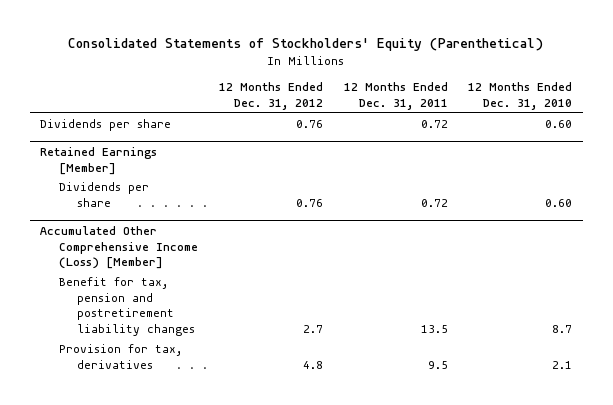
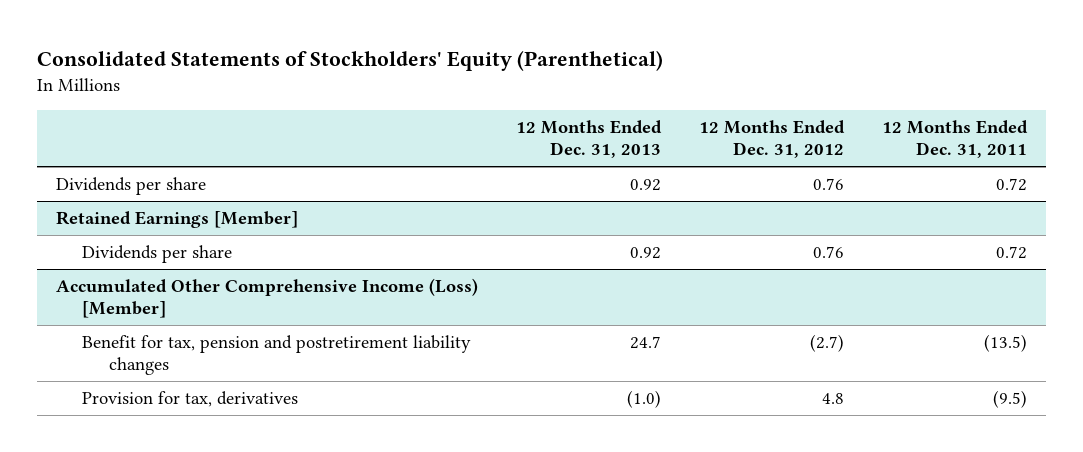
[468,82,573,110] 12 Months Ended Dec. 31, 2010 -> none
none -> [515,119,662,159] 12 Months Ended Dec. 31, 2013
[302,324,323,333] 2.7 -> [809,334,844,353] (2.7)
[420,324,448,333] 13.5 -> [983,334,1027,353] (13.5)
[427,360,448,369] 9.5 -> [992,390,1027,409] (9.5)

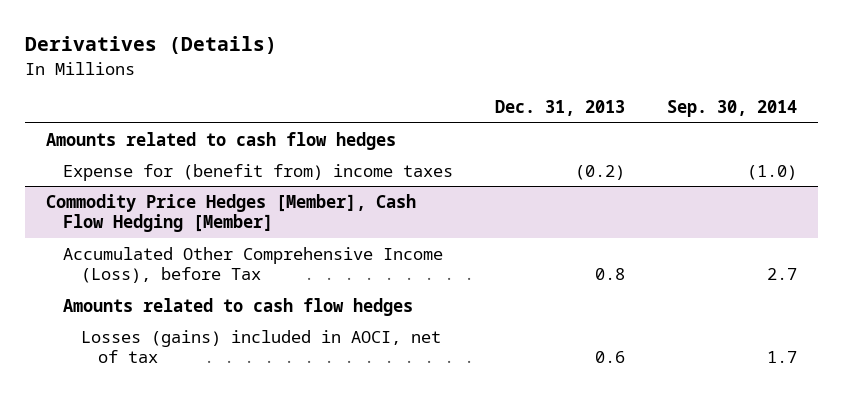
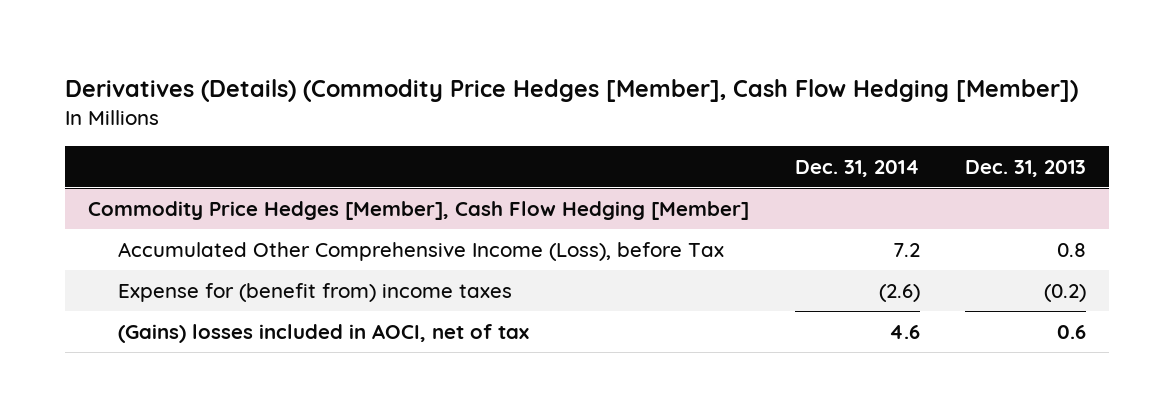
[24,36,277,55] Derivatives (Details) -> [65,79,1079,103] Derivatives (Details) (Commodity Price Hedges [Member], Cash Flow Hedging [Member])
[667,100,798,118] Sep. 30, 2014 -> none
none -> [794,159,920,177] Dec. 31, 2014
[45,131,396,150] Amounts related to cash flow hedges -> none
[63,163,454,181] Expense for (benefit from) income taxes -> none
[63,297,414,316] Amounts related to cash flow hedges -> none
none -> [117,282,512,302] Expense for (benefit from) income taxes
[80,329,441,364] Losses (gains) included in AOCI, net of tax -> [117,323,529,343] (Gains) losses included in AOCI, net of tax

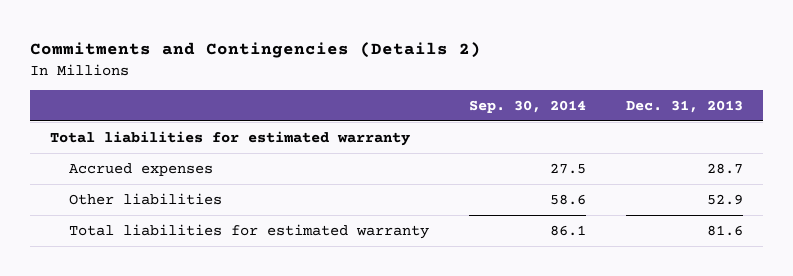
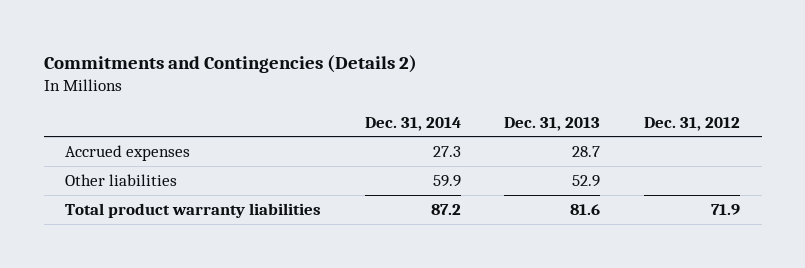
[468,99,586,113] Sep. 30, 2014 -> none
none -> [364,116,461,131] Dec. 31, 2014
none -> [643,116,740,131] Dec. 31, 2012
[49,130,410,146] Total liabilities for estimated warranty -> none
[68,223,429,239] Total liabilities for estimated warranty -> [65,202,322,218] Total product warranty liabilities

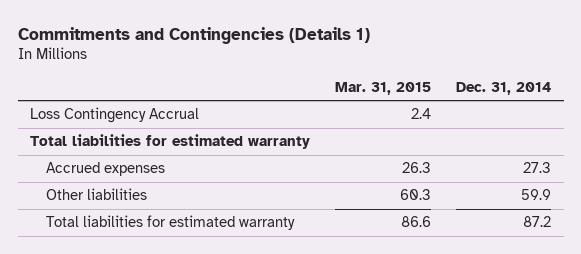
[43,55,417,74] Commitments and Contingencies (Details 2) -> [17,26,370,44] Commitments and Contingencies (Details 1)
[504,116,601,131] Dec. 31, 2013 -> none
[643,116,740,131] Dec. 31, 2012 -> none
none -> [335,81,432,95] Mar. 31, 2015
none -> [30,107,200,124] Loss Contingency Accrual
none -> [30,134,311,150] Total liabilities for estimated warranty
[65,202,322,218] Total product warranty liabilities -> [45,215,295,231] Total liabilities for estimated warranty

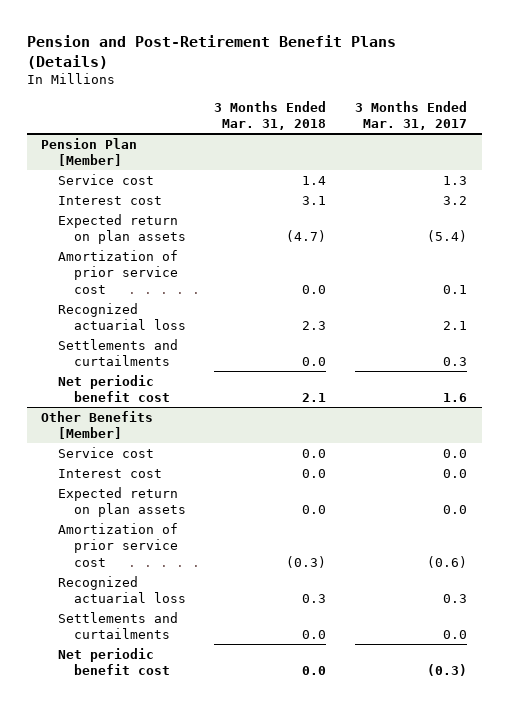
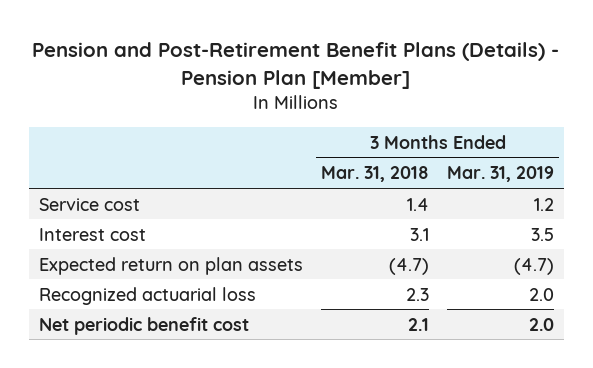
[27,34,397,69] Pension and Post-Retirement Benefit Plans (Details) -> [32,42,560,90] Pension and Post-Retirement Benefit Plans (Details) - Pension Plan [Member]
[355,100,468,131] 3 Months Ended Mar. 31, 2017 -> none
none -> [447,166,555,183] Mar. 31, 2019
[41,137,138,167] Pension Plan [Member] -> none
[57,249,178,294] Amortization of prior service cost -> none
[57,338,178,367] Settlements and curtailments -> none
[41,410,154,440] Other Benefits [Member] -> none
[57,446,154,458] Service cost -> none
[57,468,162,478] Interest cost -> none
[57,486,186,518] Expected return on plan assets -> none
[57,522,178,567] Amortization of prior service cost -> none
[57,575,186,604] Recognized actuarial loss -> none
[57,611,178,640] Settlements and curtailments -> none
[57,647,170,676] Net periodic benefit cost -> none

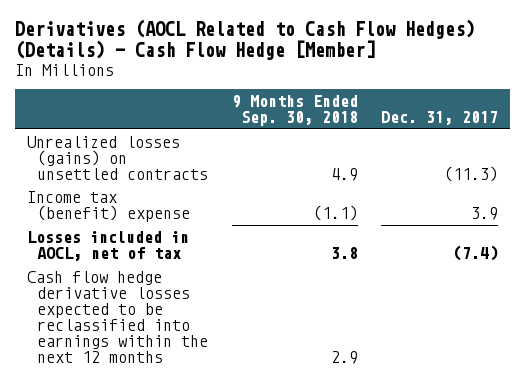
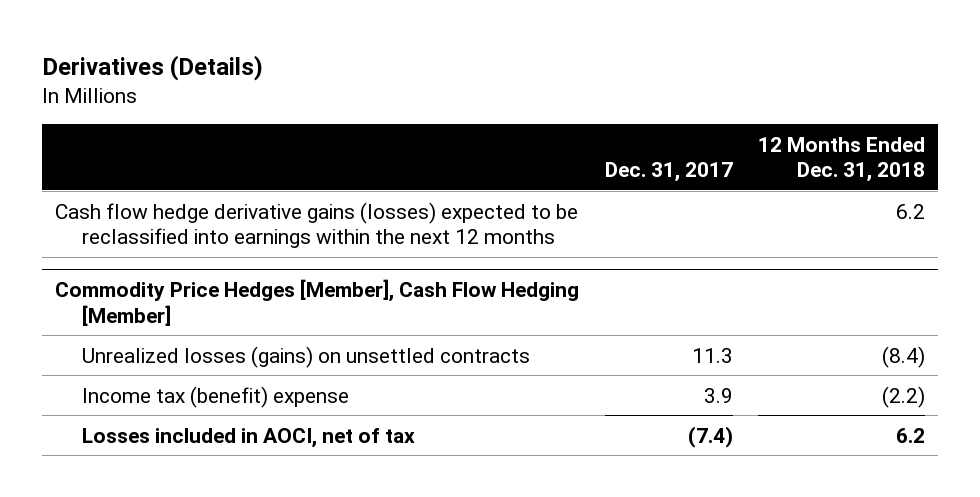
[15,19,476,61] Derivatives (AOCL Related to Cash Flow Hedges) (Details) - Cash Flow Hedge [Member] -> [41,54,263,81] Derivatives (Details)
[231,95,358,127] 9 Months Ended Sep. 30, 2018 -> none
none -> [758,136,926,183] 12 Months Ended Dec. 31, 2018
none -> [54,201,578,249] Cash flow hedge derivative gains (losses) expected to be reclassified into earnings within the next 12 months
none -> [54,279,579,326] Commodity Price Hedges [Member], Cash Flow Hedging [Member]
[444,165,499,182] (11.3) -> [691,347,733,363] 11.3
[27,271,208,363] Cash flow hedge derivative losses expected to be reclassified into earnings within the next 12 months -> none
[27,231,190,261] Losses included in AOCL, net of tax -> [81,427,415,448] Losses included in AOCI, net of tax

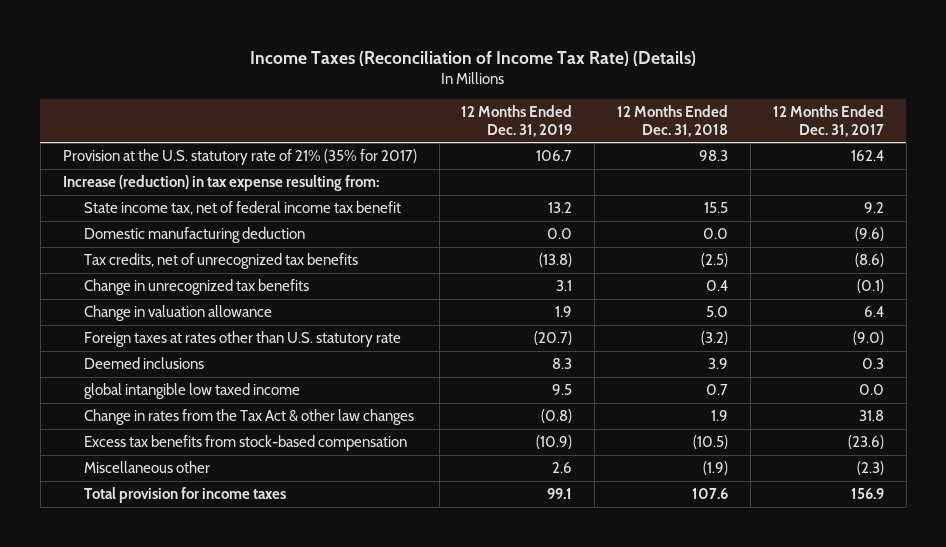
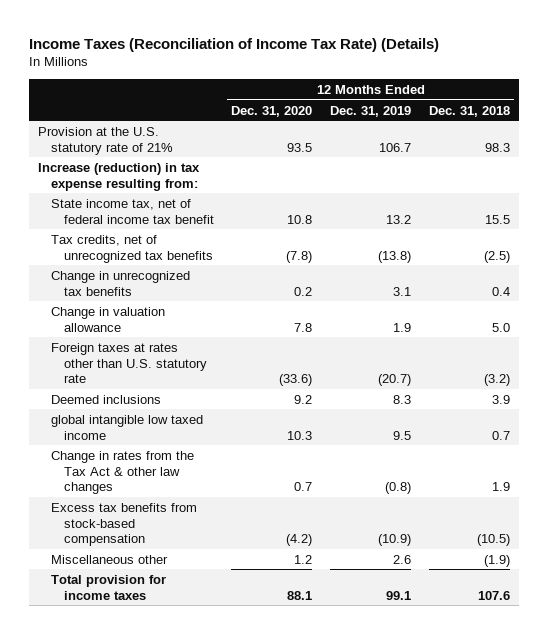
[772,105,884,137] 12 Months Ended Dec. 31, 2017 -> none
none -> [231,105,313,117] Dec. 31, 2020
[62,149,417,166] Provision at the U.S. statutory rate of 21% (35% for 2017) -> [37,126,173,155] Provision at the U.S. statutory rate of 21%
[84,227,306,244] Domestic manufacturing deduction -> none

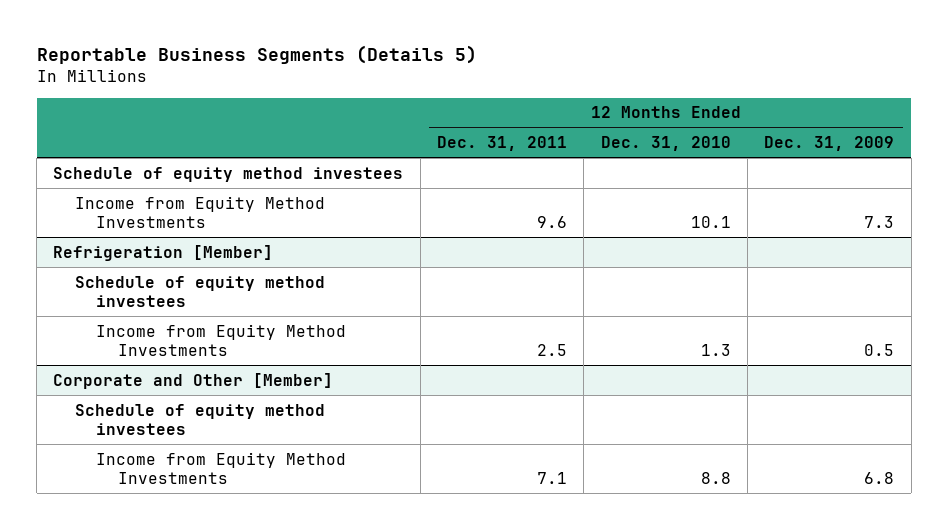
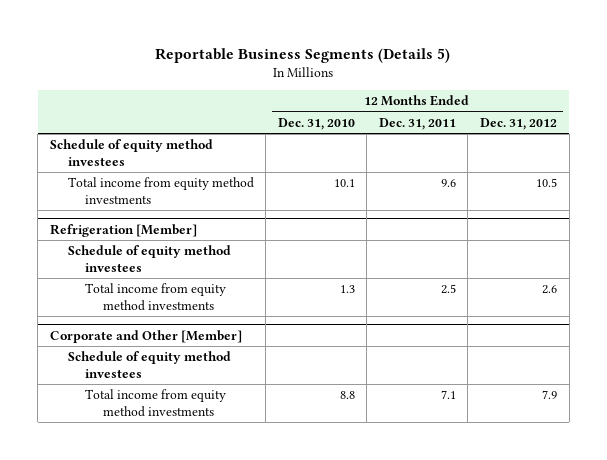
[764,135,895,151] Dec. 31, 2009 -> none
none -> [479,118,557,131] Dec. 31, 2012
[74,195,325,228] Income from Equity Method Investments -> [67,177,254,204] Total income from equity method investments
[96,323,347,356] Income from Equity Method Investments -> [85,283,227,311] Total income from equity method investments
[96,451,347,484] Income from Equity Method Investments -> [85,389,227,417] Total income from equity method investments

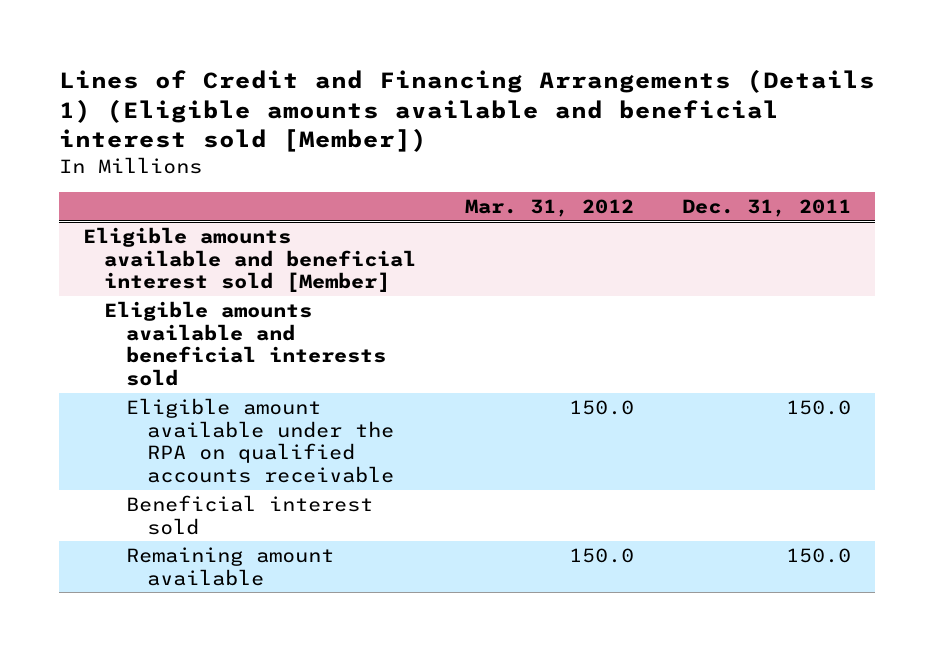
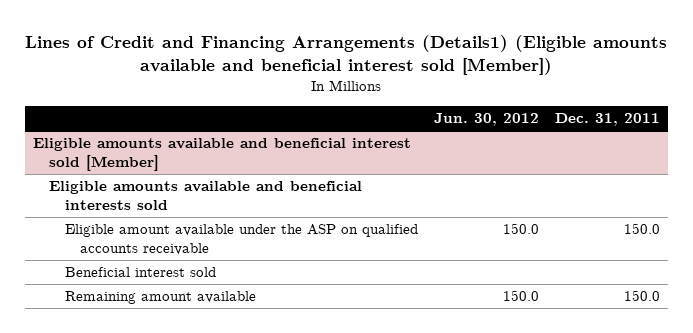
[58,69,875,153] Lines of Credit and Financing Arrangements (Details 1) (Eligible amounts available and beneficial interest sold [Member]) -> [25,34,668,76] Lines of Credit and Financing Arrangements (Details1) (Eligible amounts available and beneficial interest sold [Member])
[464,198,634,217] Mar. 31, 2012 -> none
none -> [433,113,539,127] Jun. 30, 2012
[125,398,395,483] Eligible amount available under the RPA on qualified accounts receivable -> [64,224,418,255] Eligible amount available under the ASP on qualified accounts receivable

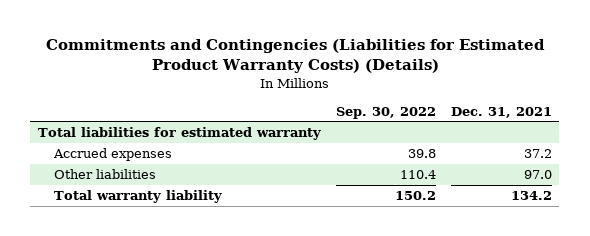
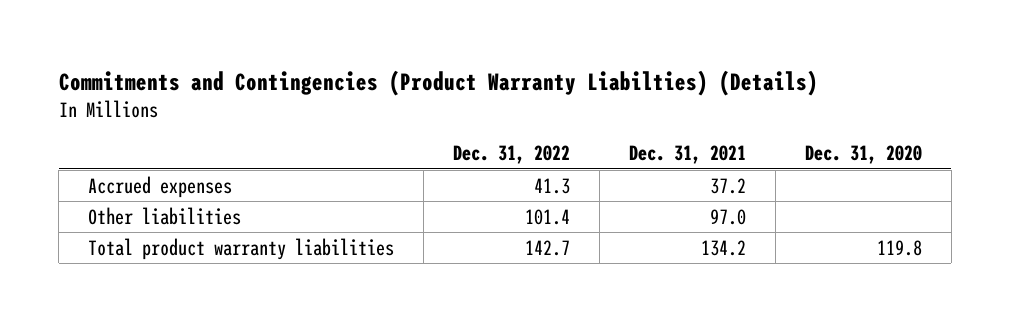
[45,39,545,74] Commitments and Contingencies (Liabilities for Estimated Product Warranty Costs) (Details) -> [58,70,818,97] Commitments and Contingencies (Product Warranty Liabilties) (Details)
[335,106,436,119] Sep. 30, 2022 -> none
none -> [453,145,571,165] Dec. 31, 2022
none -> [804,145,922,165] Dec. 31, 2020
[37,127,321,141] Total liabilities for estimated warranty -> none
[54,190,223,204] Total warranty liability -> [88,237,395,260] Total product warranty liabilities

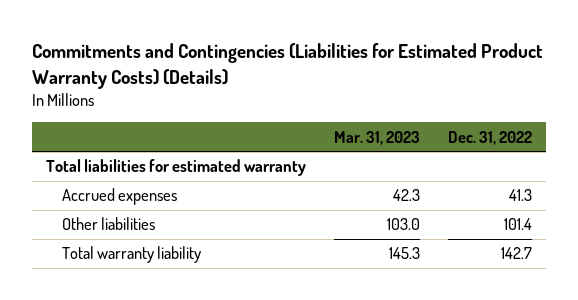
[58,70,818,97] Commitments and Contingencies (Product Warranty Liabilties) (Details) -> [32,43,544,89] Commitments and Contingencies (Liabilities for Estimated Product Warranty Costs) (Details)
[628,145,746,165] Dec. 31, 2021 -> none
[804,145,922,165] Dec. 31, 2020 -> none
none -> [333,130,420,145] Mar. 31, 2023
none -> [46,159,307,177] Total liabilities for estimated warranty
[88,237,395,260] Total product warranty liabilities -> [61,246,201,264] Total warranty liability

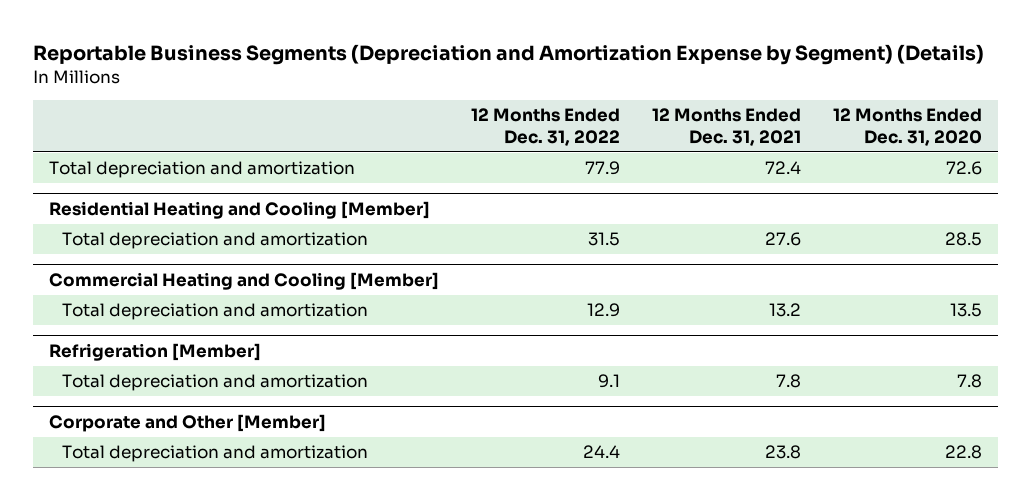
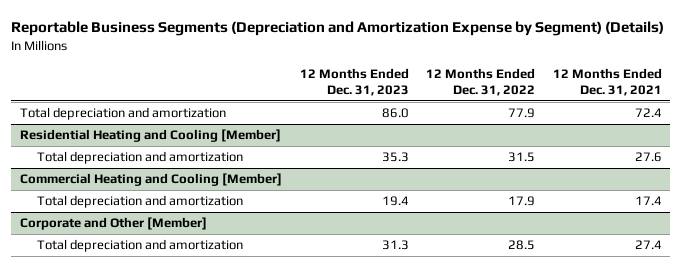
[832,107,982,146] 12 Months Ended Dec. 31, 2020 -> none
none -> [299,68,409,96] 12 Months Ended Dec. 31, 2023
[49,343,262,362] Refrigeration [Member] -> none
[61,374,368,392] Total depreciation and amortization -> none
[587,303,621,318] 12.9 -> [508,196,536,207] 17.9
[768,303,801,318] 13.2 -> [634,196,662,206] 17.4
[583,445,621,459] 24.4 -> [508,240,536,251] 28.5
[764,445,801,460] 23.8 -> [634,240,662,250] 27.4

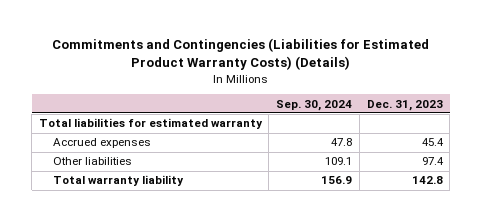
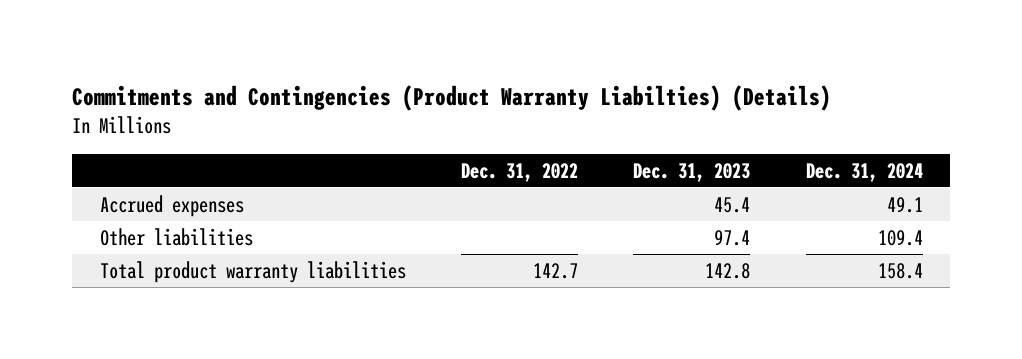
[51,38,429,71] Commitments and Contingencies (Liabilities for Estimated Product Warranty Costs) (Details) -> [72,84,832,111] Commitments and Contingencies (Product Warranty Liabilties) (Details)
[276,99,353,111] Sep. 30, 2024 -> none
none -> [461,162,579,182] Dec. 31, 2022
none -> [805,162,923,182] Dec. 31, 2024
[38,118,263,130] Total liabilities for estimated warranty -> none
[53,175,185,187] Total warranty liability -> [99,260,406,283] Total product warranty liabilities

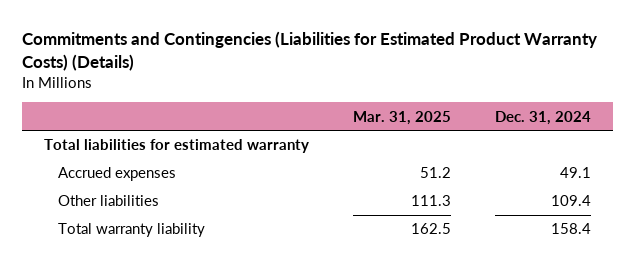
[72,84,832,111] Commitments and Contingencies (Product Warranty Liabilties) (Details) -> [21,30,597,71] Commitments and Contingencies (Liabilities for Estimated Product Warranty Costs) (Details)
[461,162,579,182] Dec. 31, 2022 -> none
[633,162,751,182] Dec. 31, 2023 -> none
none -> [352,110,451,125] Mar. 31, 2025
none -> [43,139,309,154] Total liabilities for estimated warranty
[99,260,406,283] Total product warranty liabilities -> [57,223,205,238] Total warranty liability

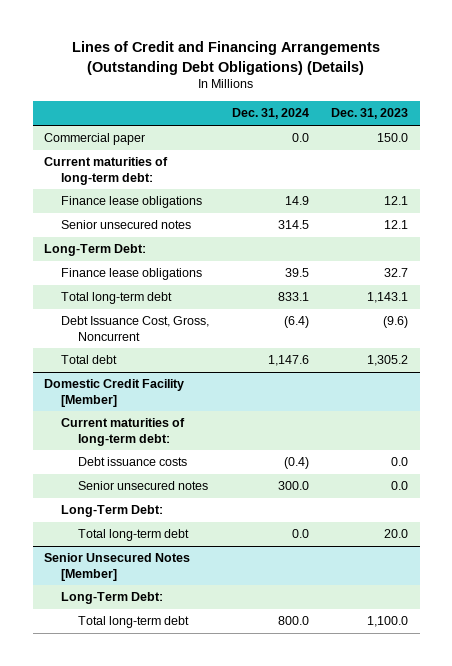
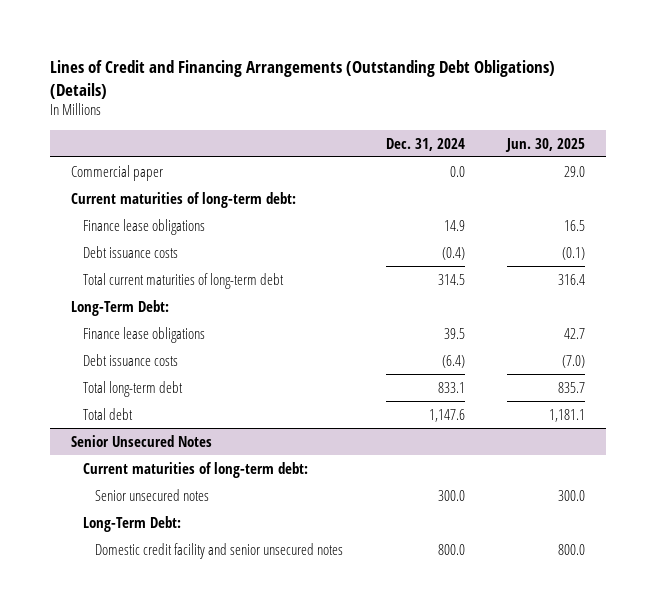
[331,108,409,120] Dec. 31, 2023 -> none
none -> [504,137,585,152] Jun. 30, 2025
none -> [83,245,179,258] Debt issuance costs
[60,220,191,230] Senior unsecured notes -> [83,272,285,289] Total current maturities of long-term debt
none -> [83,353,179,366] Debt issuance costs
[60,316,209,341] Debt Issuance Cost, Gross, Noncurrent -> none
[44,379,185,407] Domestic Credit Facility [Member] -> none
none -> [71,434,213,447] Senior Unsecured Notes
[77,457,187,467] Debt issuance costs -> none
[77,529,189,542] Total long-term debt -> none
[44,553,191,581] Senior Unsecured Notes [Member] -> none
[60,592,163,605] Long-Term Debt: -> none
[77,616,189,629] Total long-term debt -> none
none -> [95,542,344,559] Domestic credit facility and senior unsecured notes

